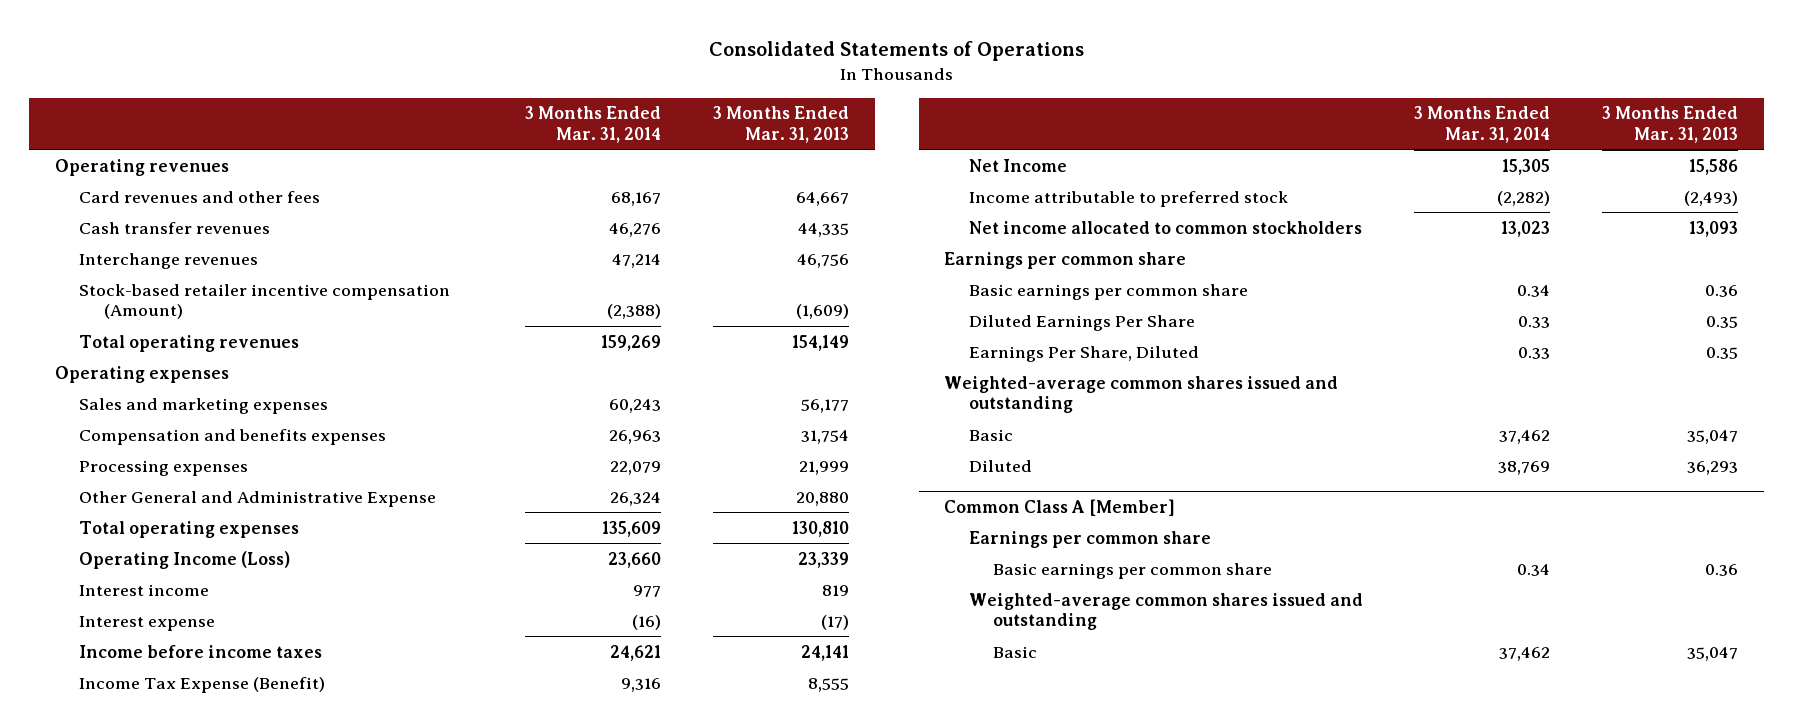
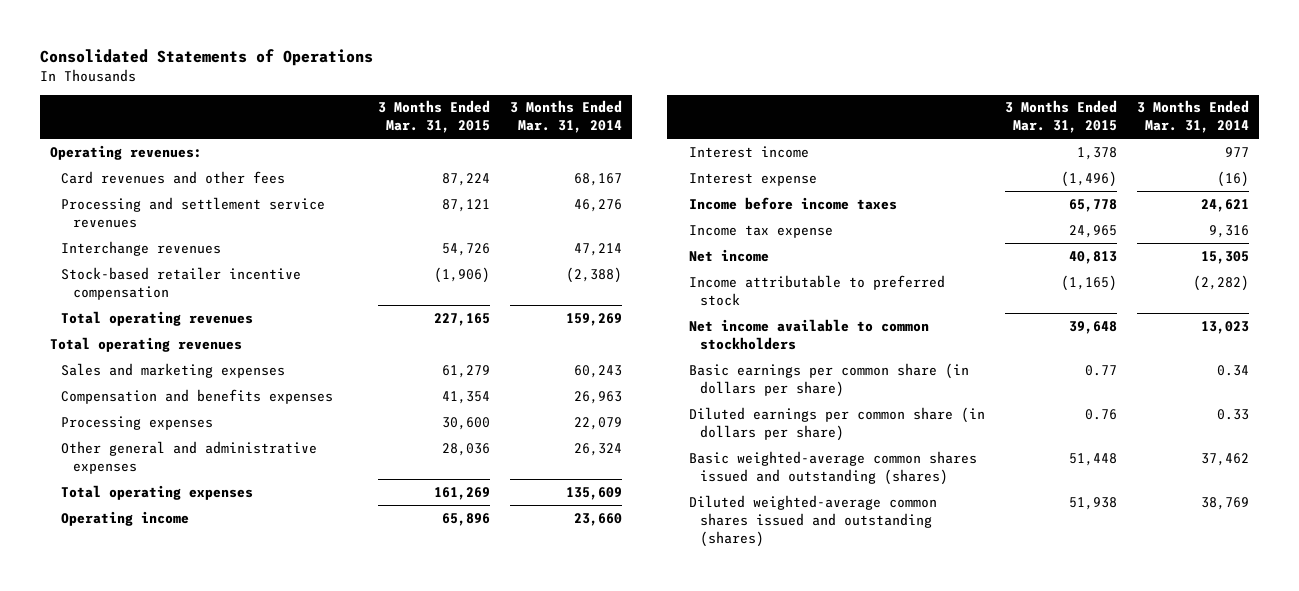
[712,106,849,143] 3 Months Ended Mar. 31, 2013 -> none
none -> [377,100,490,134] 3 Months Ended Mar. 31, 2015
[55,158,230,176] Operating revenues -> [49,144,202,160] Operating revenues:
[79,221,271,234] Cash transfer revenues -> [61,196,326,228] Processing and settlement service revenues
[79,283,451,320] Stock-based retailer incentive compensation (Amount) -> [61,266,302,300] Stock-based retailer incentive compensation
[55,365,230,383] Operating expenses -> [49,336,242,352] Total operating revenues
[79,490,437,507] Other General and Administrative Expense -> [61,440,318,474] Other general and administrative expenses
[79,550,291,569] Operating Income (Loss) -> [61,510,190,526] Operating income
[79,676,326,693] Income Tax Expense (Benefit) -> [688,224,833,238] Income tax expense
[968,158,1067,172] Net Income -> [688,248,769,262] Net income
[944,251,1187,269] Earnings per common share -> none
[968,345,1199,362] Earnings Per Share, Diluted -> none
[944,375,1339,414] Weighted-average common shares issued and outstanding -> none
[944,498,1176,516] Common Class A [Member] -> none
[968,530,1211,548] Earnings per common share -> none
[992,562,1272,579] Basic earnings per common share -> none
[968,592,1363,631] Weighted-average common shares issued and outstanding -> none
[992,645,1037,658] Basic -> none
[968,220,1362,234] Net income allocated to common stockholders -> [688,318,929,350] Net income available to common stockholders
[968,283,1248,300] Basic earnings per common share -> [688,362,969,397] Basic earnings per common share (in dollars per share)
[968,314,1195,331] Diluted Earnings Per Share -> [688,406,985,441] Diluted earnings per common share (in dollars per share)
[968,428,1013,441] Basic -> [688,450,977,485] Basic weighted-average common shares issued and outstanding (shares)
[968,459,1032,472] Diluted -> [688,494,937,547] Diluted weighted-average common shares issued and outstanding (shares)

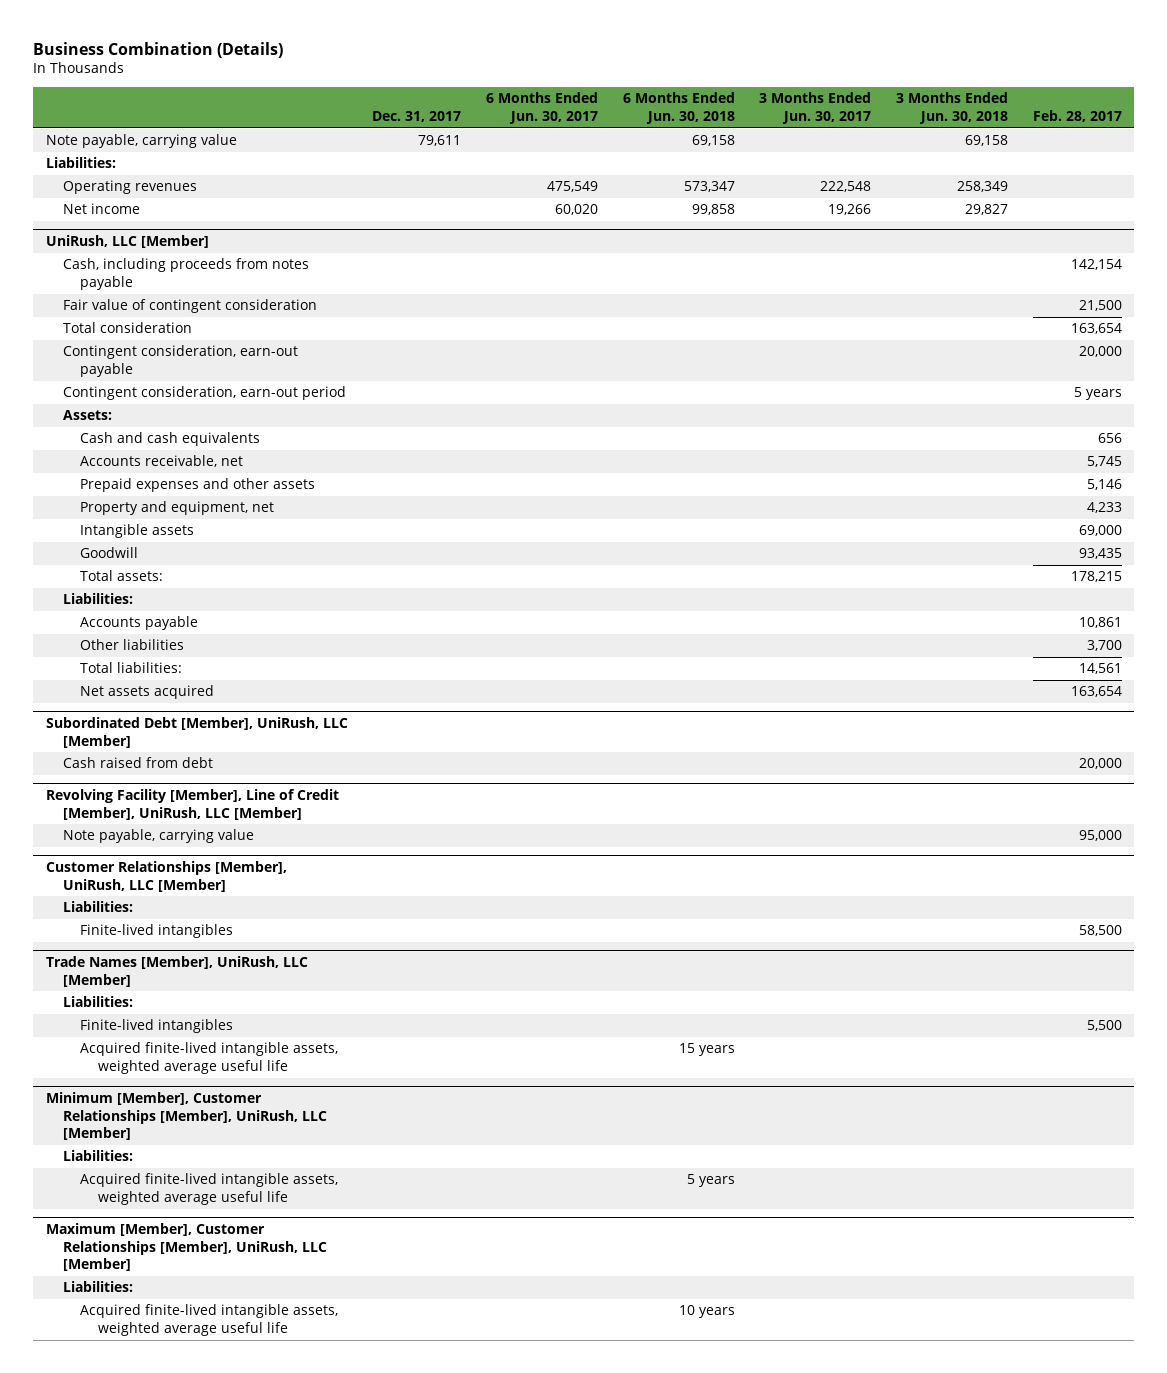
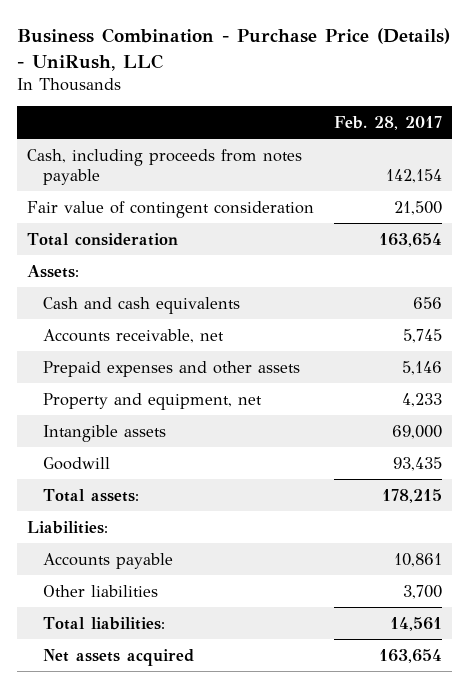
[33,41,284,58] Business Combination (Details) -> [16,28,450,71] Business Combination - Purchase Price (Details) - UniRush, LLC
[372,111,462,123] Dec. 31, 2017 -> none
[485,92,598,125] 6 Months Ended Jun. 30, 2017 -> none
[622,92,735,125] 6 Months Ended Jun. 30, 2018 -> none
[759,92,872,125] 3 Months Ended Jun. 30, 2017 -> none
[895,92,1008,125] 3 Months Ended Jun. 30, 2018 -> none
[45,134,237,149] Note payable, carrying value -> none
[45,157,116,169] Liabilities: -> none
[62,180,197,195] Operating revenues -> none
[62,203,140,215] Net income -> none
[45,235,209,249] UniRush, LLC [Member] -> none
[62,345,298,377] Contingent consideration, earn-out payable -> none
[62,386,346,401] Contingent consideration, earn-out period -> none
[45,717,348,748] Subordinated Debt [Member], UniRush, LLC [Member] -> none
[62,757,213,769] Cash raised from debt -> none
[45,789,339,820] Revolving Facility [Member], Line of Credit [Member], UniRush, LLC [Member] -> none
[62,829,254,844] Note payable, carrying value -> none
[45,861,287,892] Customer Relationships [Member], UniRush, LLC [Member] -> none
[62,901,133,913] Liabilities: -> none
[80,924,234,939] Finite-lived intangibles -> none
[45,956,308,987] Trade Names [Member], UniRush, LLC [Member] -> none
[62,996,133,1008] Liabilities: -> none
[80,1019,234,1034] Finite-lived intangibles -> none
[80,1042,339,1074] Acquired finite-lived intangible assets, weighted average useful life -> none
[45,1092,327,1141] Minimum [Member], Customer Relationships [Member], UniRush, LLC [Member] -> none
[62,1150,133,1162] Liabilities: -> none
[80,1173,339,1205] Acquired finite-lived intangible assets, weighted average useful life -> none
[45,1223,327,1272] Maximum [Member], Customer Relationships [Member], UniRush, LLC [Member] -> none
[62,1281,133,1293] Liabilities: -> none
[80,1304,339,1336] Acquired finite-lived intangible assets, weighted average useful life -> none

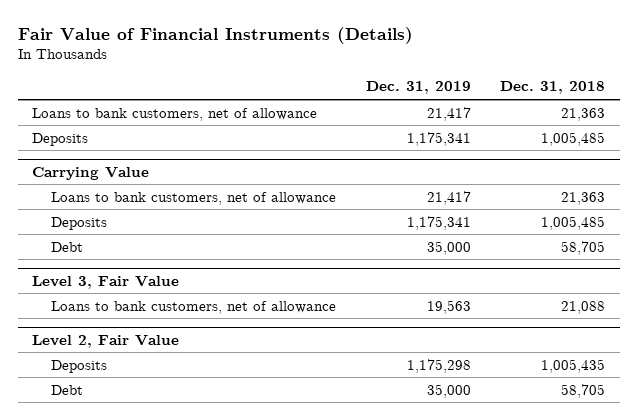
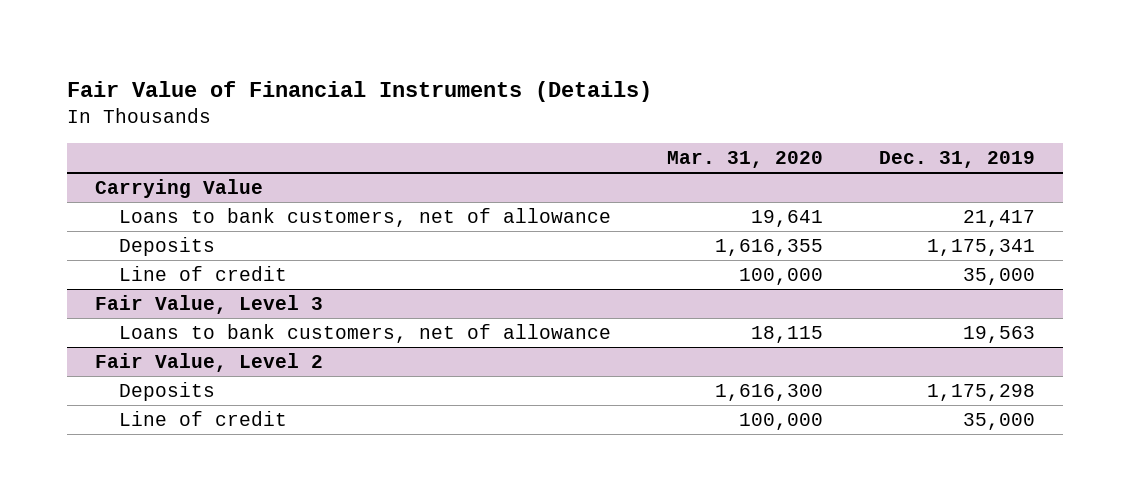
[500,81,606,95] Dec. 31, 2018 -> none
none -> [667,150,824,168] Mar. 31, 2020
[32,107,318,121] Loans to bank customers, net of allowance -> none
[32,132,89,146] Deposits -> none
[50,241,83,252] Debt -> [119,266,288,282] Line of credit
[32,275,180,289] Level 3, Fair Value -> [95,295,324,315] Fair Value, Level 3
[32,334,180,348] Level 2, Fair Value -> [95,353,324,373] Fair Value, Level 2
[50,384,83,395] Debt -> [119,411,288,427] Line of credit

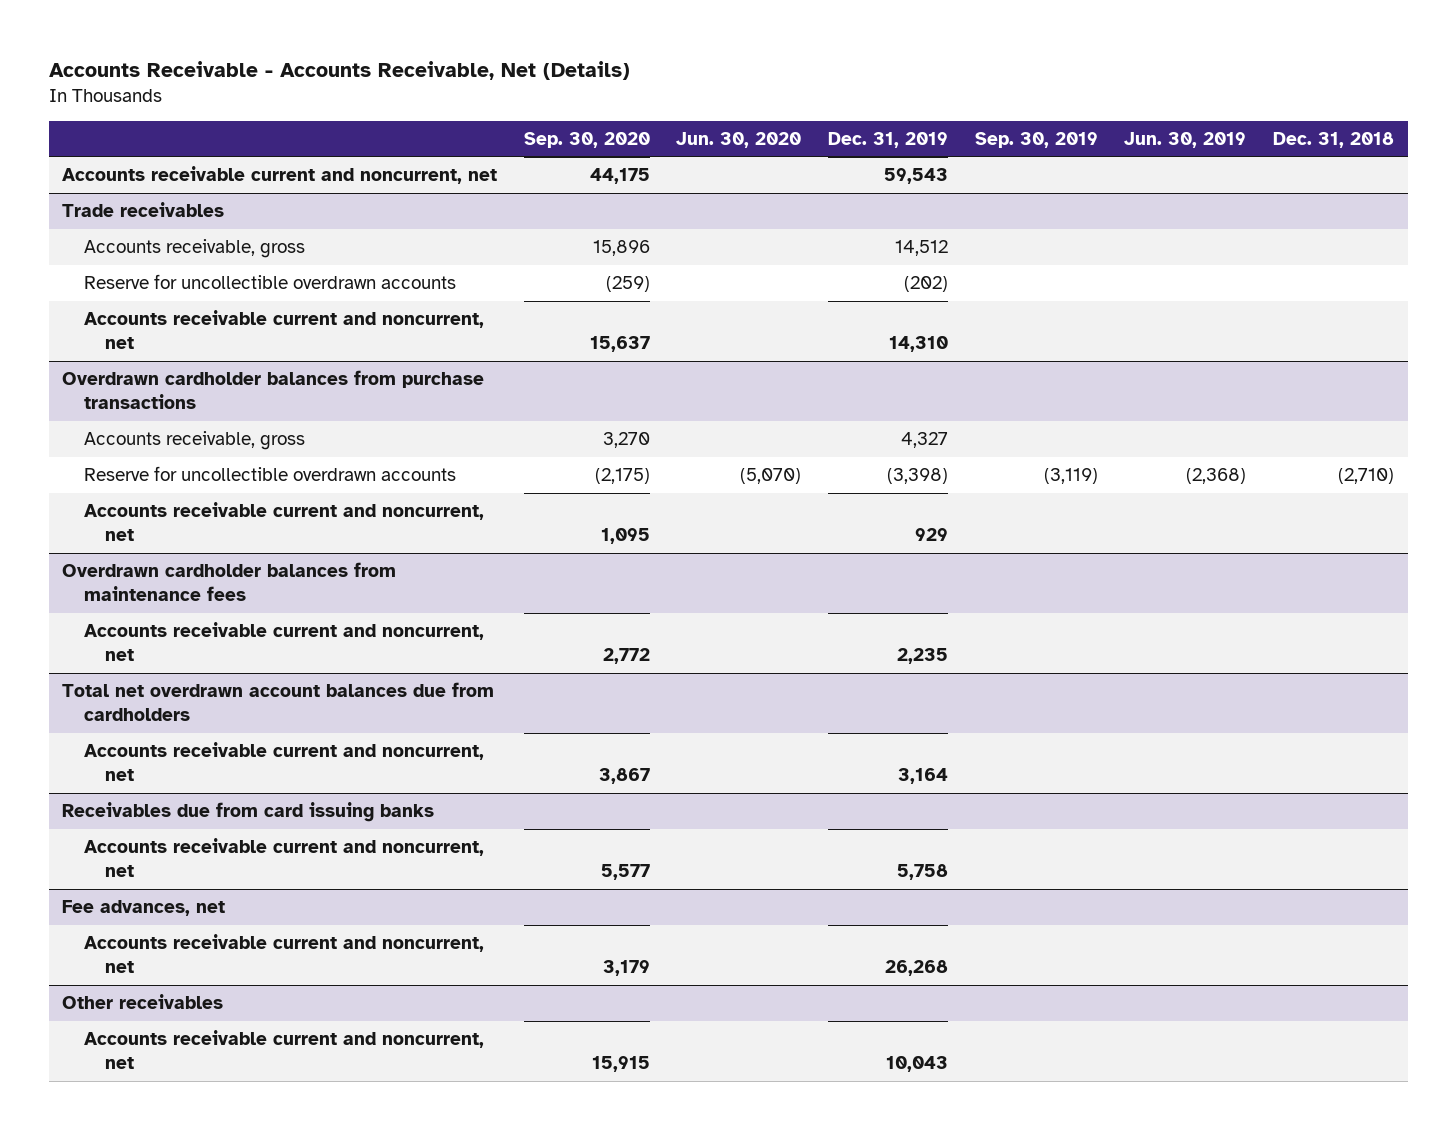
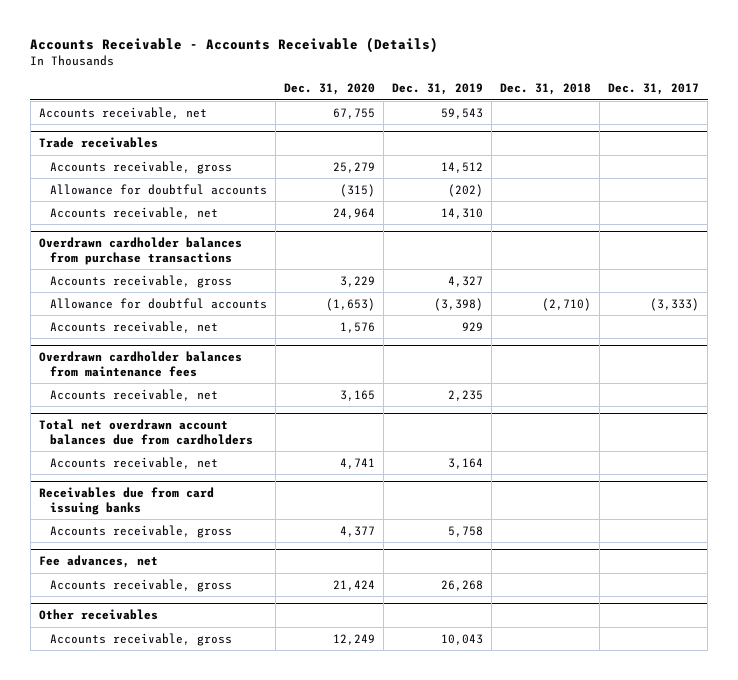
[48,61,630,81] Accounts Receivable - Accounts Receivable, Net (Details) -> [30,36,439,53] Accounts Receivable - Accounts Receivable (Details)
[523,131,650,148] Sep. 30, 2020 -> none
[676,131,802,148] Jun. 30, 2020 -> none
[974,131,1098,148] Sep. 30, 2019 -> none
[1124,131,1247,148] Jun. 30, 2019 -> none
none -> [283,83,375,96] Dec. 31, 2020
none -> [608,83,700,96] Dec. 31, 2017
[61,166,497,185] Accounts receivable current and noncurrent, net -> [38,106,207,119] Accounts receivable, net
[83,274,456,290] Reserve for uncollectible overdrawn accounts -> [49,183,267,195] Allowance for doubtful accounts
[83,310,484,349] Accounts receivable current and noncurrent, net -> [49,206,218,219] Accounts receivable, net
[83,466,456,482] Reserve for uncollectible overdrawn accounts -> [49,297,267,309] Allowance for doubtful accounts
[83,502,484,541] Accounts receivable current and noncurrent, net -> [49,320,218,333] Accounts receivable, net
[83,622,484,661] Accounts receivable current and noncurrent, net -> [49,388,218,401] Accounts receivable, net
[83,742,484,781] Accounts receivable current and noncurrent, net -> [49,456,218,469] Accounts receivable, net
[83,838,484,877] Accounts receivable current and noncurrent, net -> [49,524,232,538] Accounts receivable, gross
[83,934,484,973] Accounts receivable current and noncurrent, net -> [49,578,232,592] Accounts receivable, gross
[83,1030,484,1069] Accounts receivable current and noncurrent, net -> [49,632,232,646] Accounts receivable, gross

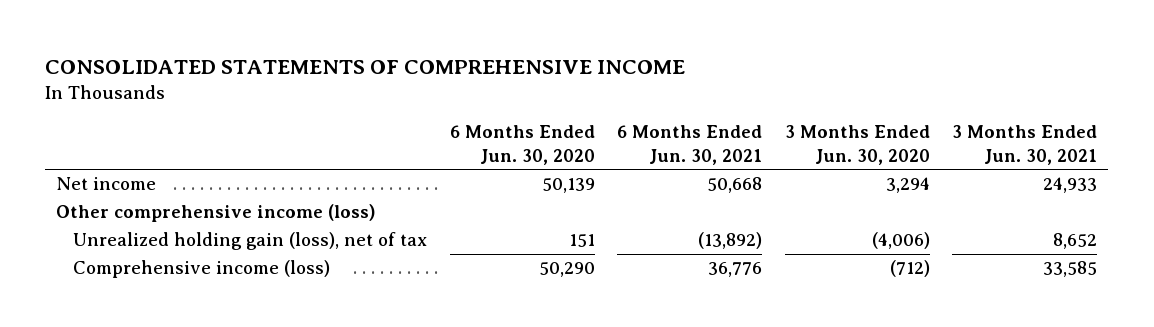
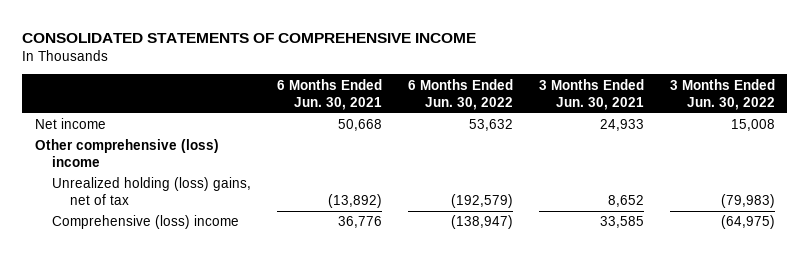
[449,125,595,165] 6 Months Ended Jun. 30, 2020 -> none
[784,125,930,165] 3 Months Ended Jun. 30, 2020 -> none
none -> [407,78,513,110] 6 Months Ended Jun. 30, 2022
none -> [669,78,775,110] 3 Months Ended Jun. 30, 2022
[56,204,377,223] Other comprehensive income (loss) -> [34,139,219,168] Other comprehensive (loss) income
[73,232,428,251] Unrealized holding gain (loss), net of tax -> [52,177,252,206] Unrealized holding (loss) gains, net of tax
[73,260,331,279] Comprehensive income (loss) -> [52,215,240,230] Comprehensive (loss) income

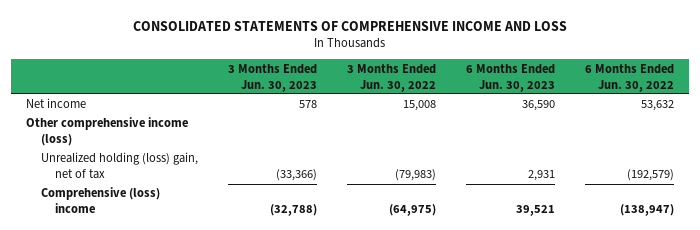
[21,32,476,43] CONSOLIDATED STATEMENTS OF COMPREHENSIVE INCOME -> [132,20,567,31] CONSOLIDATED STATEMENTS OF COMPREHENSIVE INCOME AND LOSS
[277,78,383,110] 6 Months Ended Jun. 30, 2021 -> none
[538,78,644,110] 3 Months Ended Jun. 30, 2021 -> none
none -> [227,63,317,92] 3 Months Ended Jun. 30, 2023
none -> [465,63,555,92] 6 Months Ended Jun. 30, 2023
[34,139,219,168] Other comprehensive (loss) income -> [26,117,189,147] Other comprehensive income (loss)
[52,177,252,206] Unrealized holding (loss) gains, net of tax -> [40,152,198,180] Unrealized holding (loss) gain, net of tax

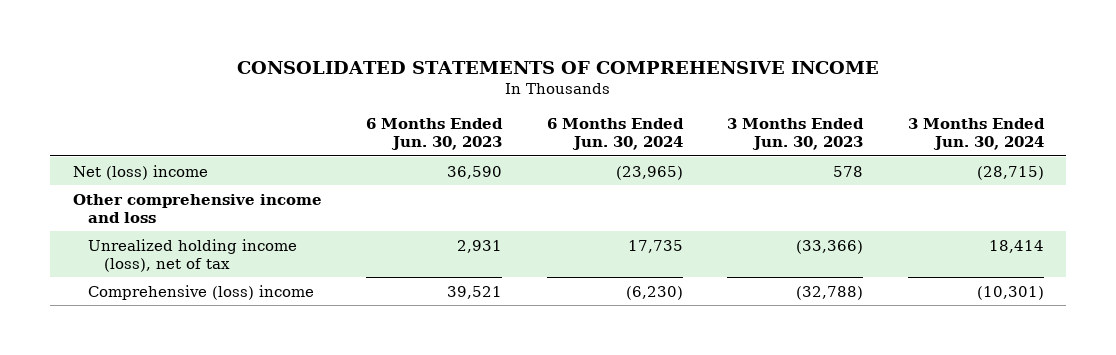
[132,20,567,31] CONSOLIDATED STATEMENTS OF COMPREHENSIVE INCOME AND LOSS -> [237,60,880,74] CONSOLIDATED STATEMENTS OF COMPREHENSIVE INCOME
[346,63,436,92] 3 Months Ended Jun. 30, 2022 -> none
[584,63,674,92] 6 Months Ended Jun. 30, 2022 -> none
none -> [546,118,684,151] 6 Months Ended Jun. 30, 2024
none -> [907,118,1045,151] 3 Months Ended Jun. 30, 2024
[26,98,87,109] Net income -> [72,164,208,180] Net (loss) income
[26,117,189,147] Other comprehensive income (loss) -> [72,193,322,223] Other comprehensive income and loss
[40,152,198,180] Unrealized holding (loss) gain, net of tax -> [88,238,298,272] Unrealized holding income (loss), net of tax

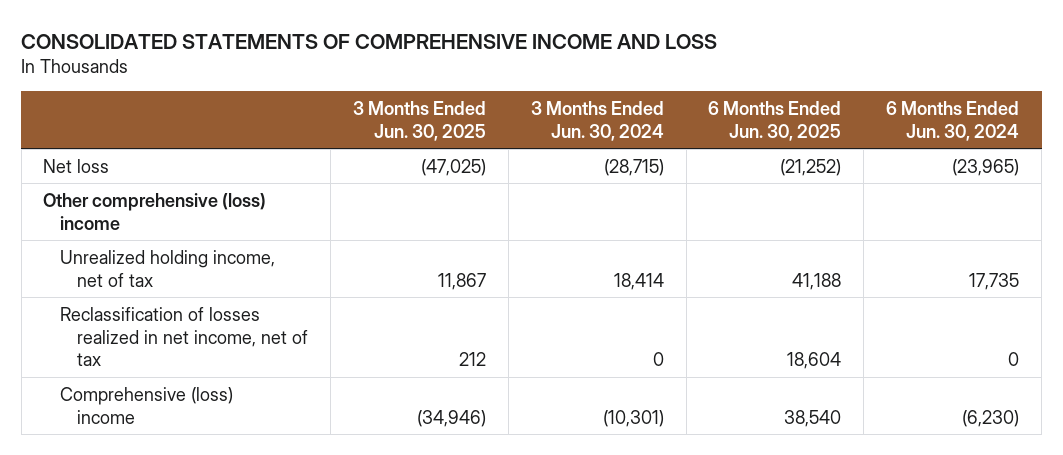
[237,60,880,74] CONSOLIDATED STATEMENTS OF COMPREHENSIVE INCOME -> [21,33,718,49] CONSOLIDATED STATEMENTS OF COMPREHENSIVE INCOME AND LOSS
[366,118,504,151] 6 Months Ended Jun. 30, 2023 -> none
[727,118,865,151] 3 Months Ended Jun. 30, 2023 -> none
none -> [352,100,486,141] 3 Months Ended Jun. 30, 2025
none -> [708,100,842,141] 6 Months Ended Jun. 30, 2025
[72,164,208,180] Net (loss) income -> [43,158,110,173] Net loss
[72,193,322,223] Other comprehensive income and loss -> [43,192,267,230] Other comprehensive (loss) income
[88,238,298,272] Unrealized holding income (loss), net of tax -> [60,249,276,287] Unrealized holding income, net of tax
none -> [60,306,309,367] Reclassification of losses realized in net income, net of tax

